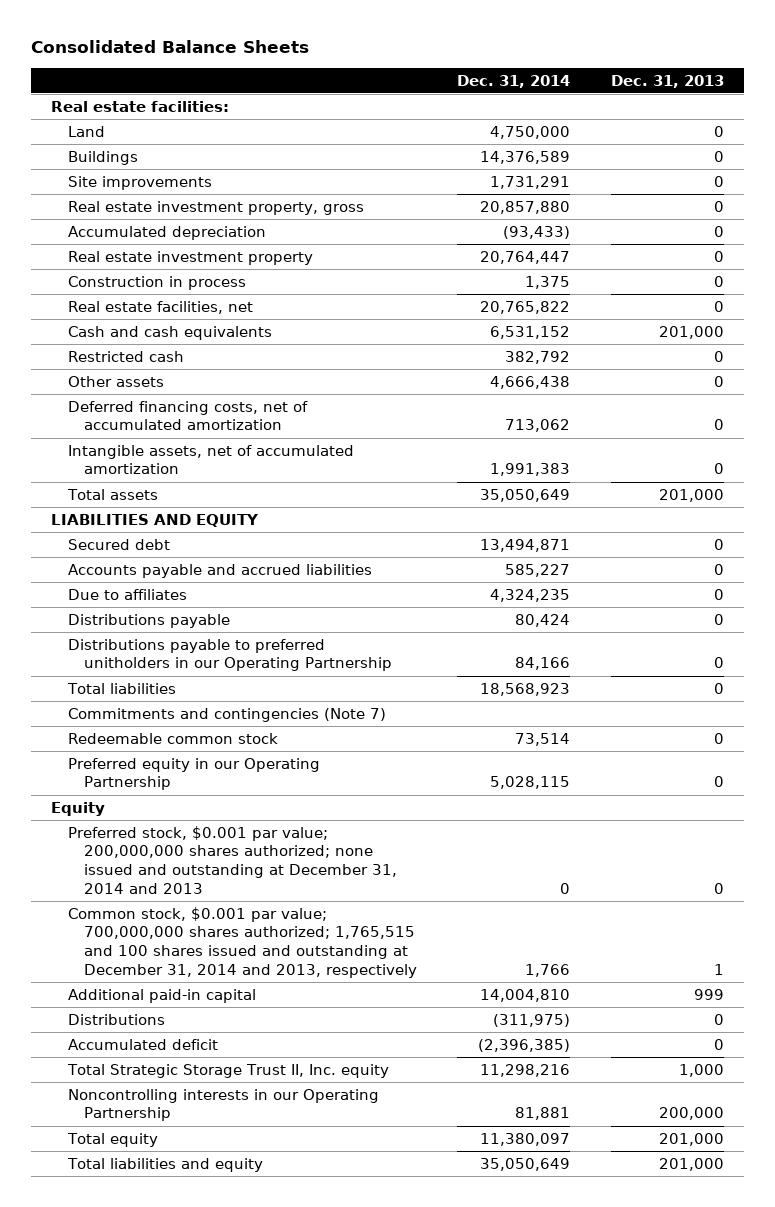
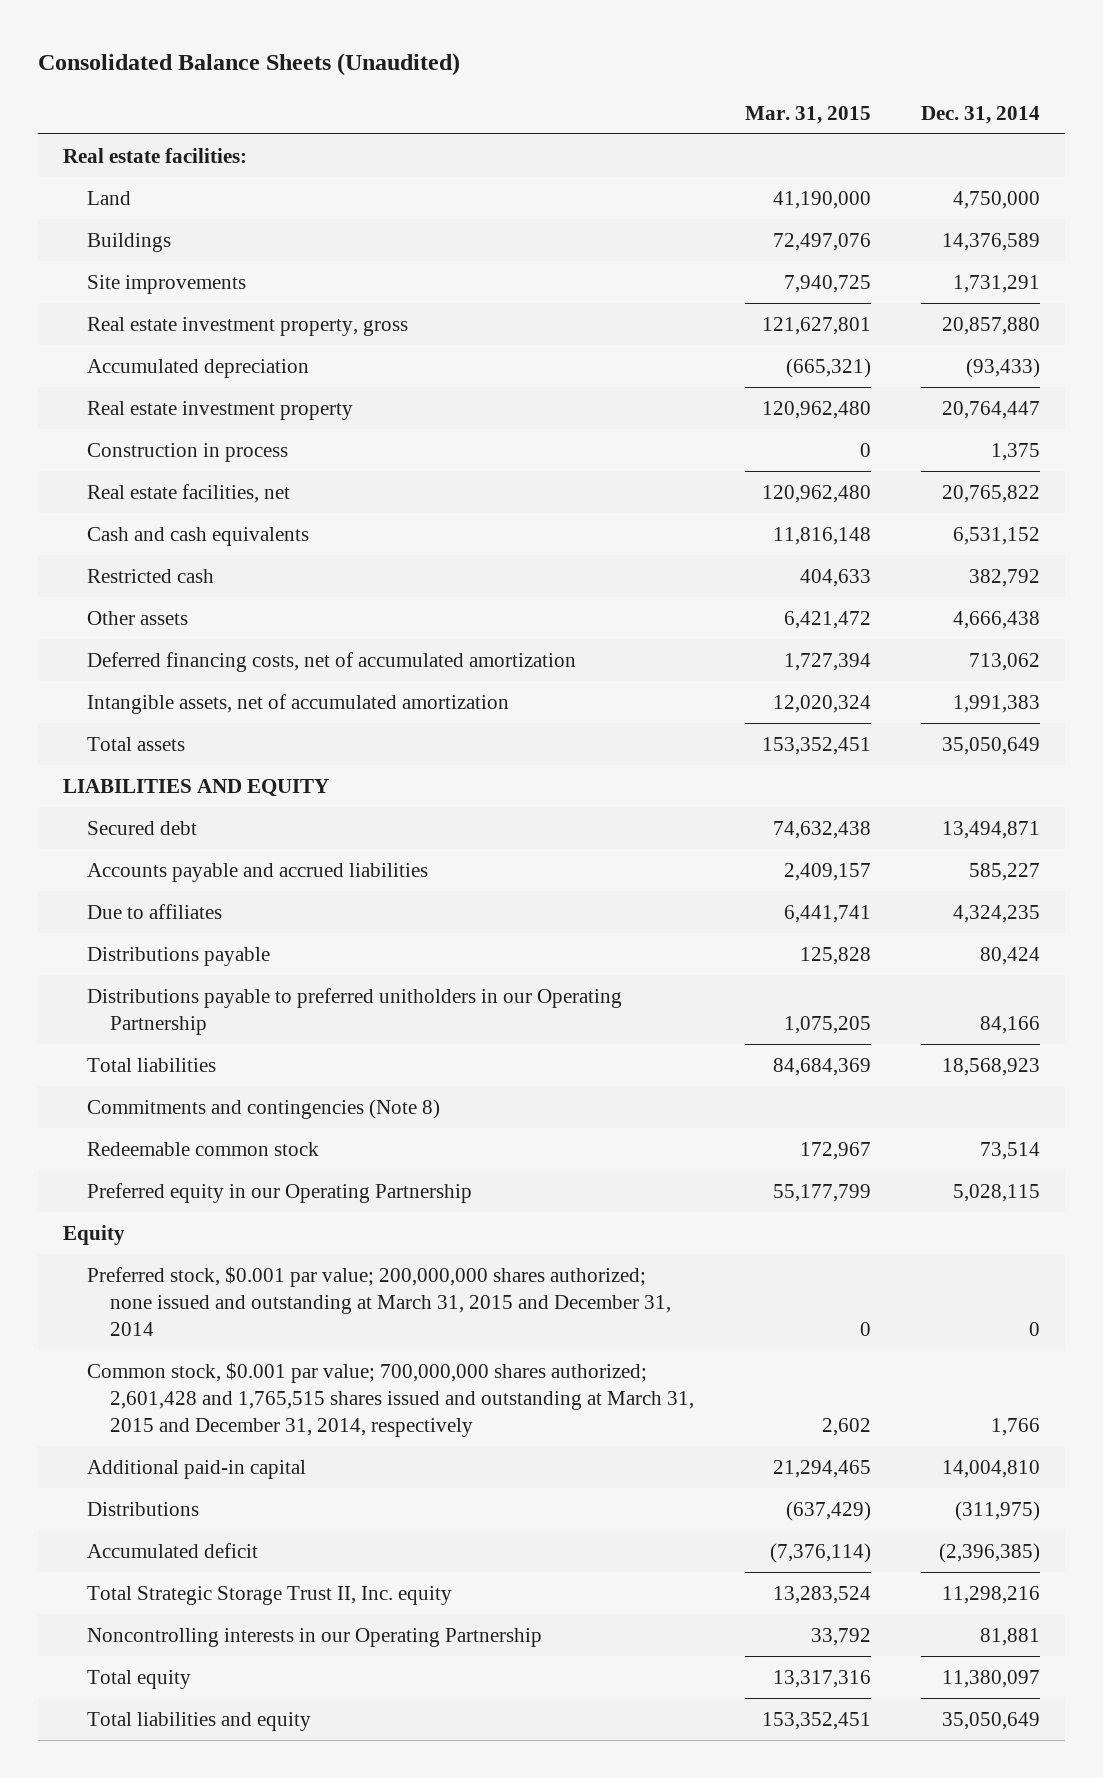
[31,40,310,54] Consolidated Balance Sheets -> [37,53,460,77] Consolidated Balance Sheets (Unaudited)
[610,74,724,88] Dec. 31, 2013 -> none
none -> [744,105,871,124] Mar. 31, 2015
[67,707,386,722] Commitments and contingencies (Note 7) -> [86,1099,440,1120] Commitments and contingencies (Note 8)
[67,825,398,894] Preferred stock, $0.001 par value; 200,000,000 shares authorized; none issued and outstanding at December 31, 2014 and 2013 -> [86,1266,672,1336] Preferred stock, $0.001 par value; 200,000,000 shares authorized; none issued and outstanding at March 31, 2015 and December 31, 2014
[67,906,418,978] Common stock, $0.001 par value; 700,000,000 shares authorized; 1,765,515 and 100 shares issued and outstanding at December 31, 2014 and 2013, respectively -> [86,1362,695,1437] Common stock, $0.001 par value; 700,000,000 shares authorized; 2,601,428 and 1,765,515 shares issued and outstanding at March 31, 2015 and December 31, 2014, respectively

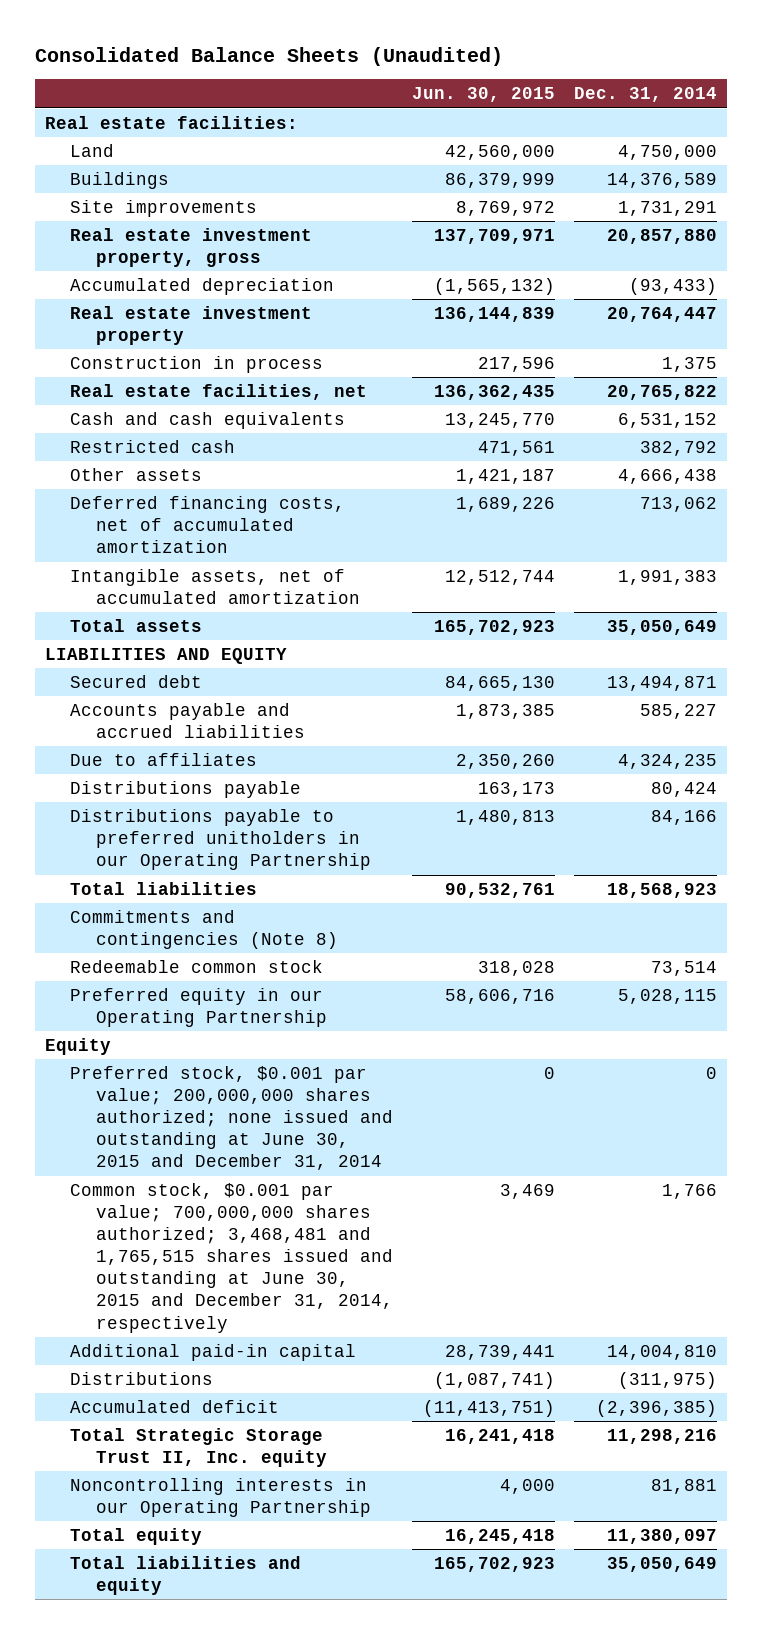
[744,105,871,124] Mar. 31, 2015 -> none
none -> [412,87,556,103] Jun. 30, 2015
[86,1266,672,1336] Preferred stock, $0.001 par value; 200,000,000 shares authorized; none issued and outstanding at March 31, 2015 and December 31, 2014 -> [70,1065,394,1171] Preferred stock, $0.001 par value; 200,000,000 shares authorized; none issued and outstanding at June 30, 2015 and December 31, 2014
[86,1362,695,1437] Common stock, $0.001 par value; 700,000,000 shares authorized; 2,601,428 and 1,765,515 shares issued and outstanding at March 31, 2015 and December 31, 2014, respectively -> [70,1182,394,1333] Common stock, $0.001 par value; 700,000,000 shares authorized; 3,468,481 and 1,765,515 shares issued and outstanding at June 30, 2015 and December 31, 2014, respectively

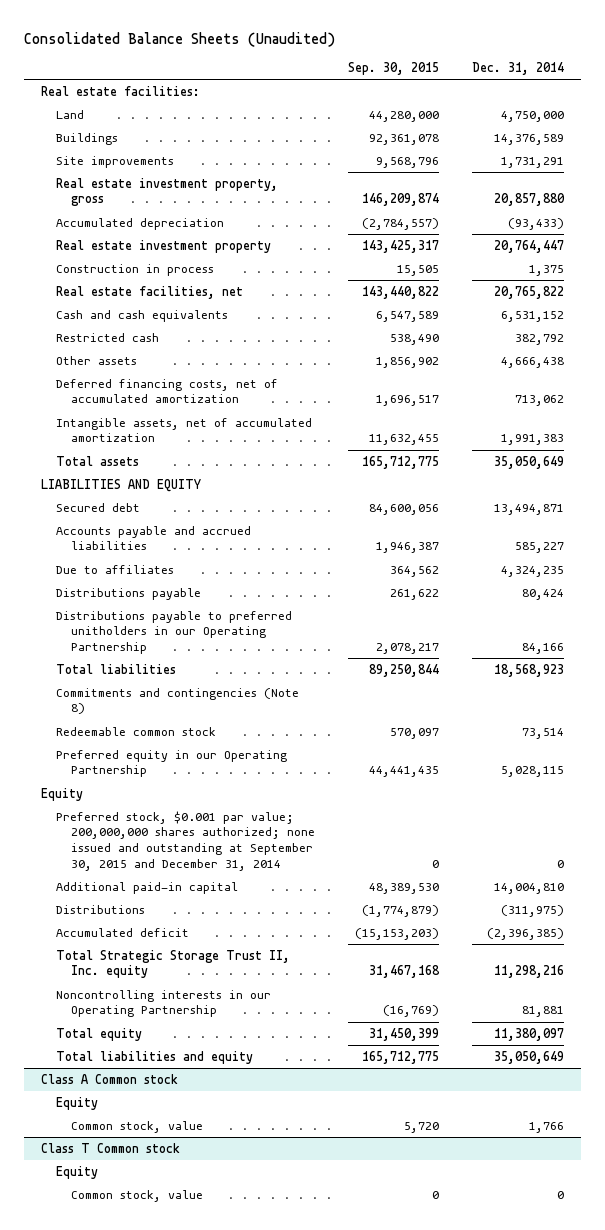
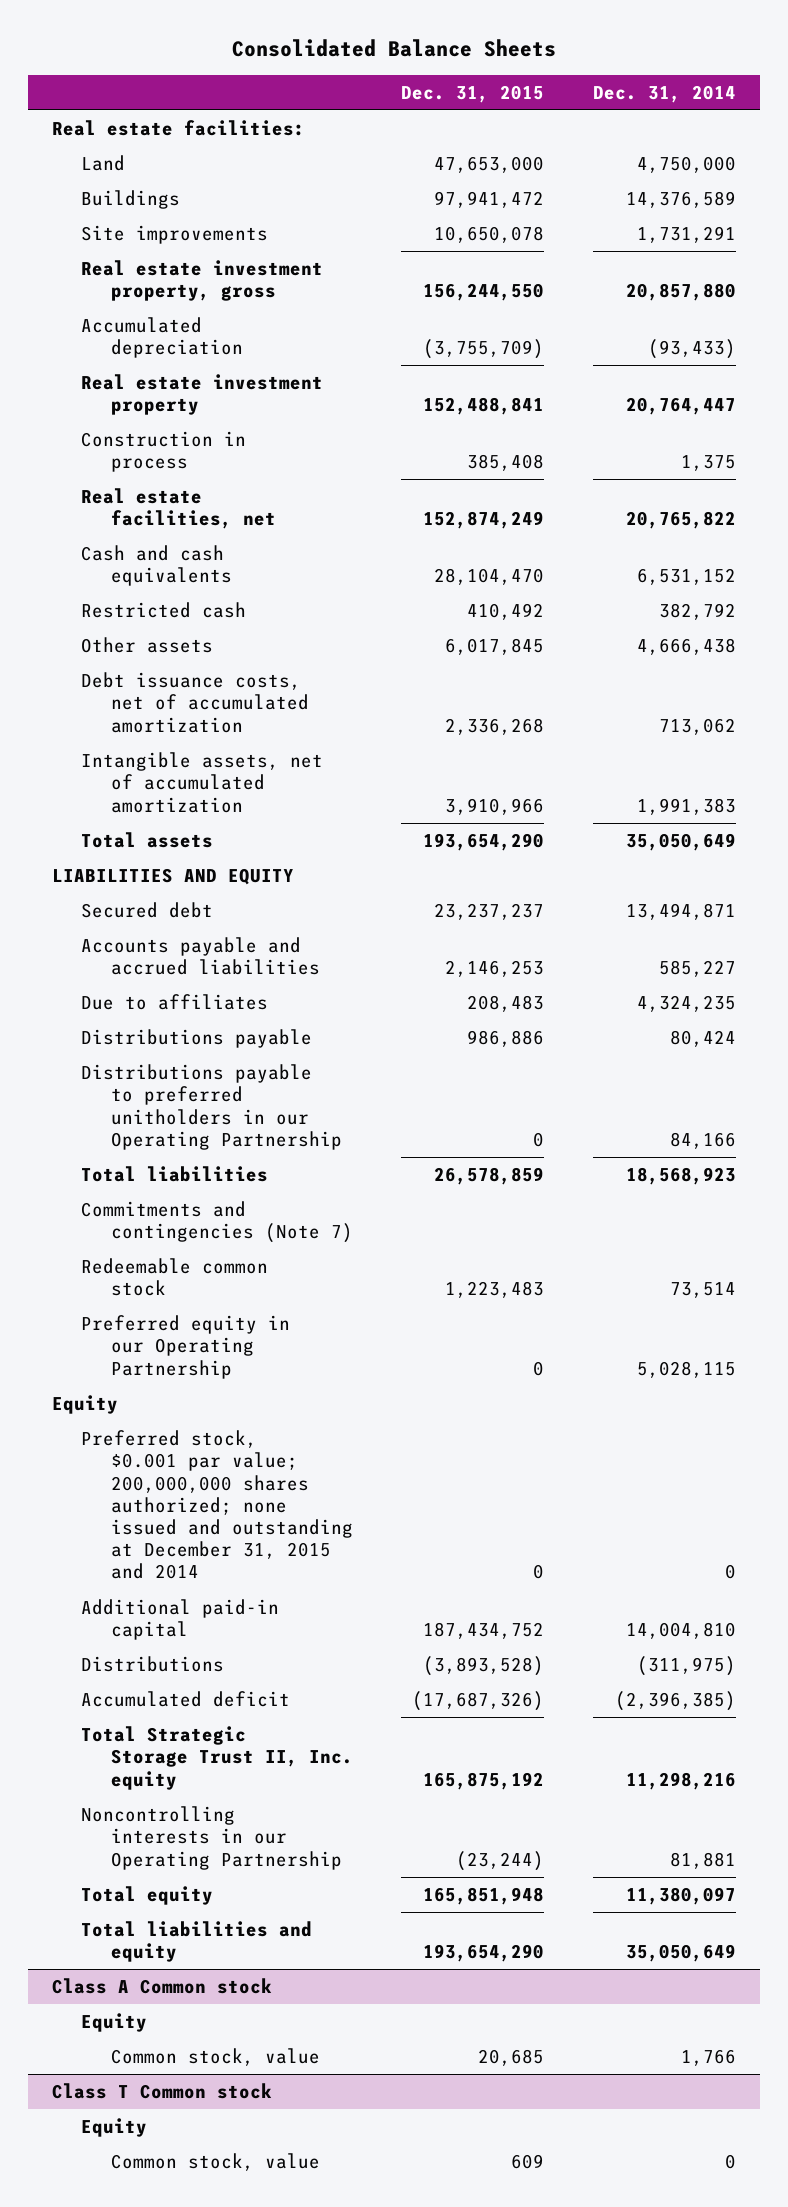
[24,31,336,47] Consolidated Balance Sheets (Unaudited) -> [231,39,556,58] Consolidated Balance Sheets
[348,62,440,76] Sep. 30, 2015 -> none
none -> [401,84,545,103] Dec. 31, 2015
[55,378,278,404] Deferred financing costs, net of accumulated amortization -> [81,672,309,733] Debt issuance costs, net of accumulated amortization
[55,687,299,715] Commitments and contingencies (Note 8) -> [81,1201,353,1244] Commitments and contingencies (Note 7)
[55,810,316,871] Preferred stock, $0.001 par value; 200,000,000 shares authorized; none issued and outstanding at September 30, 2015 and December 31, 2014 -> [81,1430,353,1580] Preferred stock, $0.001 par value; 200,000,000 shares authorized; none issued and outstanding at December 31, 2015 and 2014

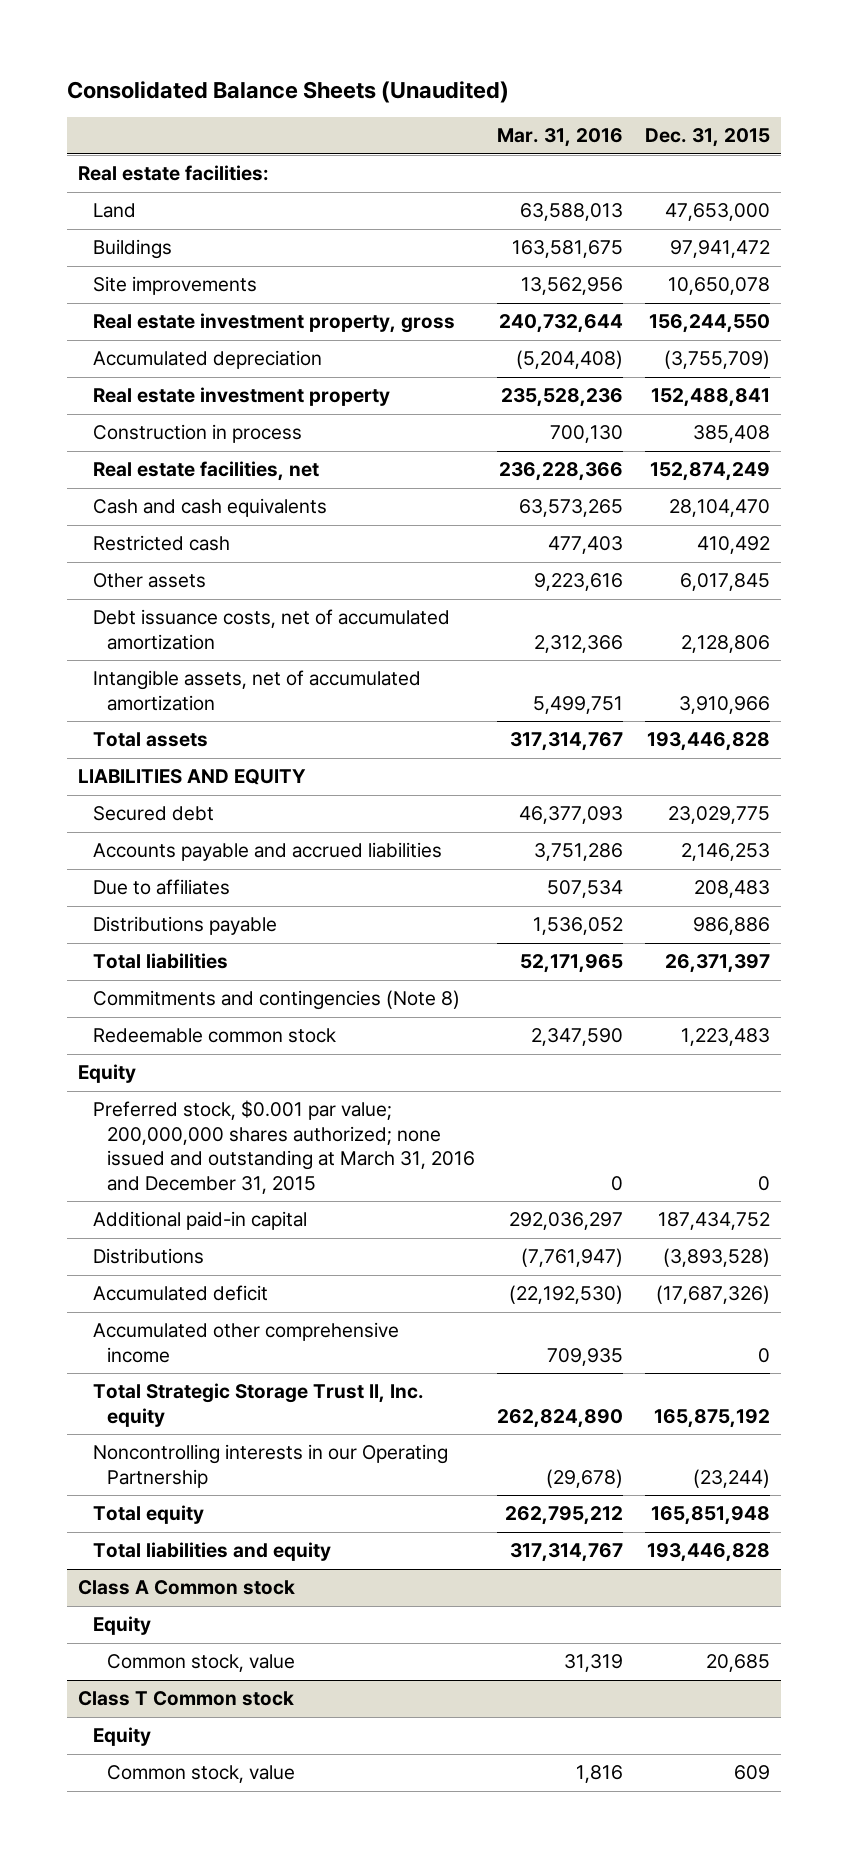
[231,39,556,58] Consolidated Balance Sheets -> [67,80,510,103] Consolidated Balance Sheets (Unaudited)
[592,84,736,103] Dec. 31, 2014 -> none
none -> [496,128,623,148] Mar. 31, 2016
[445,717,545,735] 2,336,268 -> [680,634,770,653] 2,128,806
[423,833,545,852] 193,654,290 -> [646,732,770,752] 193,446,828
[434,903,545,921] 23,237,237 -> [667,806,770,825] 23,029,775
[81,1064,342,1150] Distributions payable to preferred unitholders in our Operating Partnership -> none
[434,1167,545,1186] 26,578,859 -> [664,954,770,974] 26,371,397
[81,1201,353,1244] Commitments and contingencies (Note 7) -> [92,990,460,1011] Commitments and contingencies (Note 8)
[81,1315,291,1379] Preferred equity in our Operating Partnership -> none
[81,1430,353,1580] Preferred stock, $0.001 par value; 200,000,000 shares authorized; none issued and outstanding at December 31, 2015 and 2014 -> [92,1100,475,1194] Preferred stock, $0.001 par value; 200,000,000 shares authorized; none issued and outstanding at March 31, 2016 and December 31, 2015
none -> [92,1322,399,1363] Accumulated other comprehensive income
[423,1944,545,1963] 193,654,290 -> [646,1543,770,1563] 193,446,828

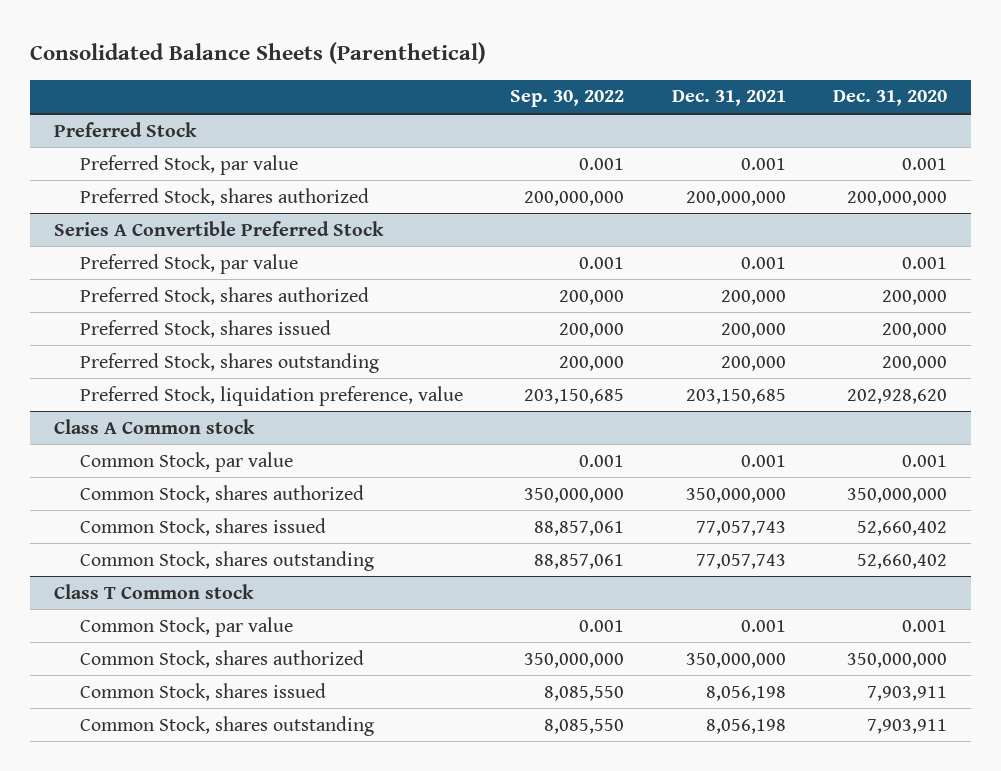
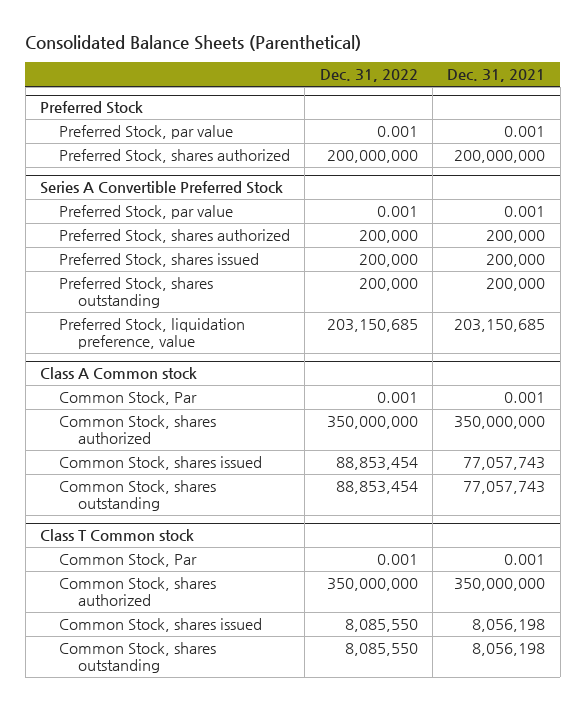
[510,90,625,108] Sep. 30, 2022 -> none
[833,90,948,107] Dec. 31, 2020 -> none
none -> [319,69,418,83] Dec. 31, 2022
[79,451,293,472] Common Stock, par value -> [59,390,198,405] Common Stock, Par
[79,616,293,637] Common Stock, par value -> [59,552,198,567] Common Stock, Par

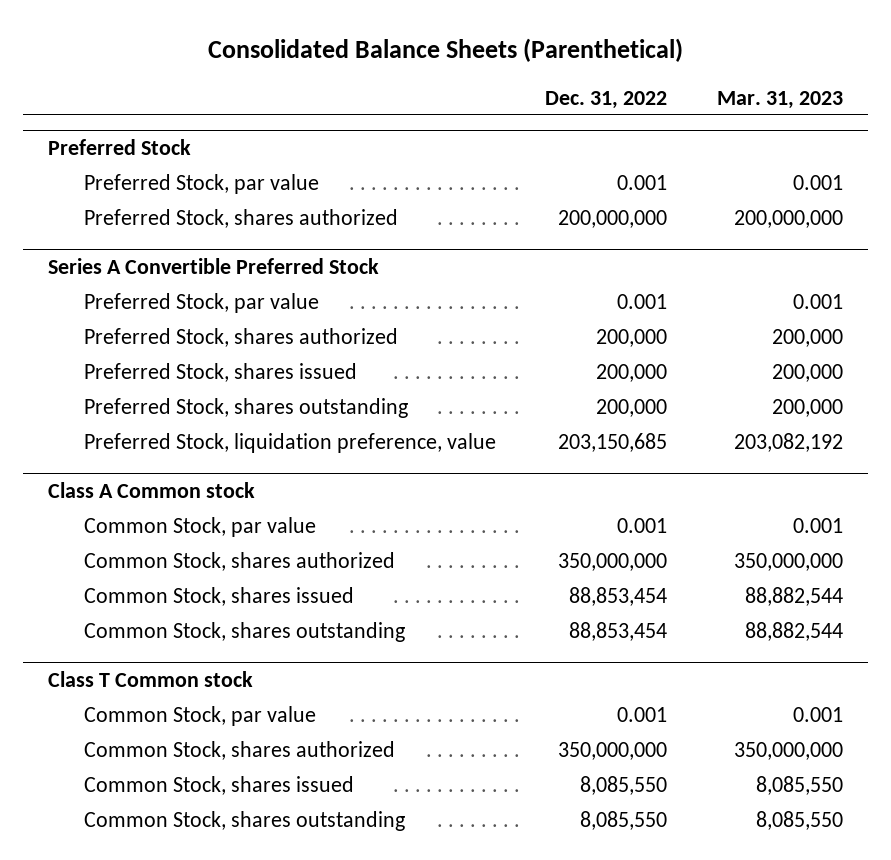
[447,69,546,83] Dec. 31, 2021 -> none
none -> [716,90,843,109] Mar. 31, 2023
[59,390,198,405] Common Stock, Par -> [83,516,316,537] Common Stock, par value
[59,552,198,567] Common Stock, Par -> [83,705,316,726] Common Stock, par value

